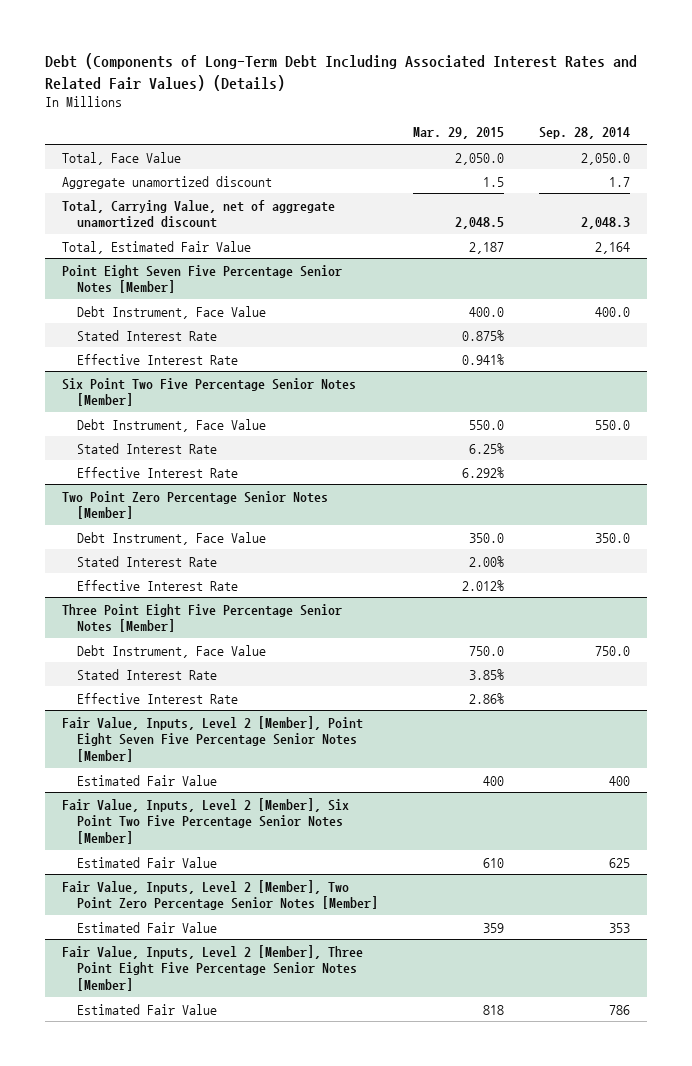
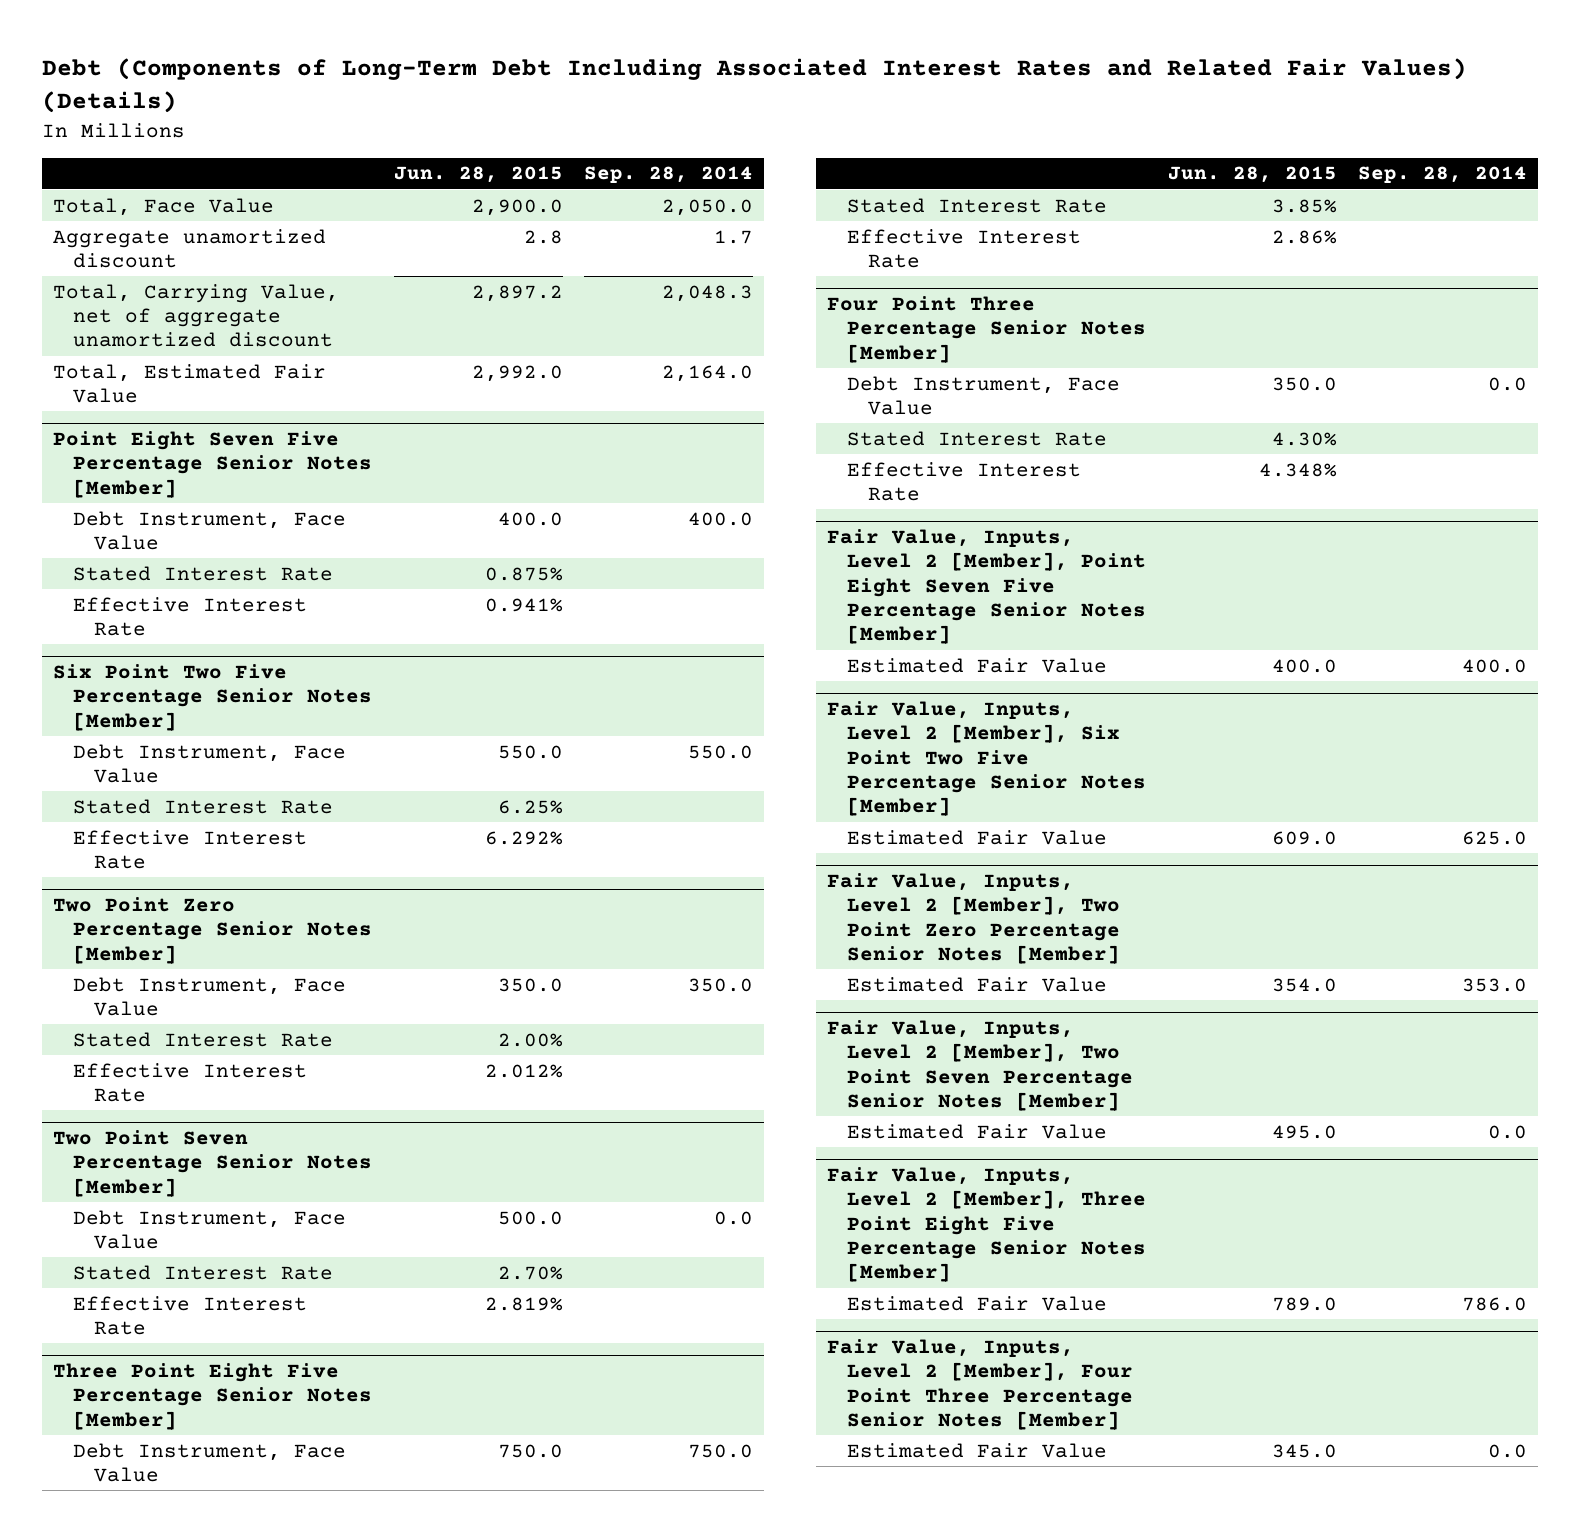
[412,127,504,140] Mar. 29, 2015 -> none
none -> [393,166,563,184] Jun. 28, 2015
[594,241,630,254] 2,164 -> [661,364,753,382] 2,164.0
none -> [52,1129,373,1197] Two Point Seven Percentage Senior Notes [Member]
none -> [73,1209,347,1249] Debt Instrument, Face Value
none -> [73,1264,334,1280] Stated Interest Rate
none -> [73,1295,308,1335] Effective Interest Rate
none -> [827,295,1147,363] Four Point Three Percentage Senior Notes [Member]
none -> [847,375,1121,415] Debt Instrument, Face Value
none -> [847,430,1108,446] Stated Interest Rate
none -> [847,461,1082,501] Effective Interest Rate
[608,775,630,786] 400 -> [1462,658,1528,673] 400.0
[608,857,630,868] 625 -> [1462,830,1528,845] 625.0
[608,922,630,933] 353 -> [1462,977,1528,992] 353.0
none -> [827,1019,1134,1111] Fair Value, Inputs, Level 2 [Member], Two Point Seven Percentage Senior Notes [Member]
none -> [847,1123,1108,1139] Estimated Fair Value
[608,1004,630,1015] 786 -> [1462,1296,1528,1311] 786.0
none -> [827,1338,1134,1430] Fair Value, Inputs, Level 2 [Member], Four Point Three Percentage Senior Notes [Member]
none -> [847,1442,1108,1458] Estimated Fair Value

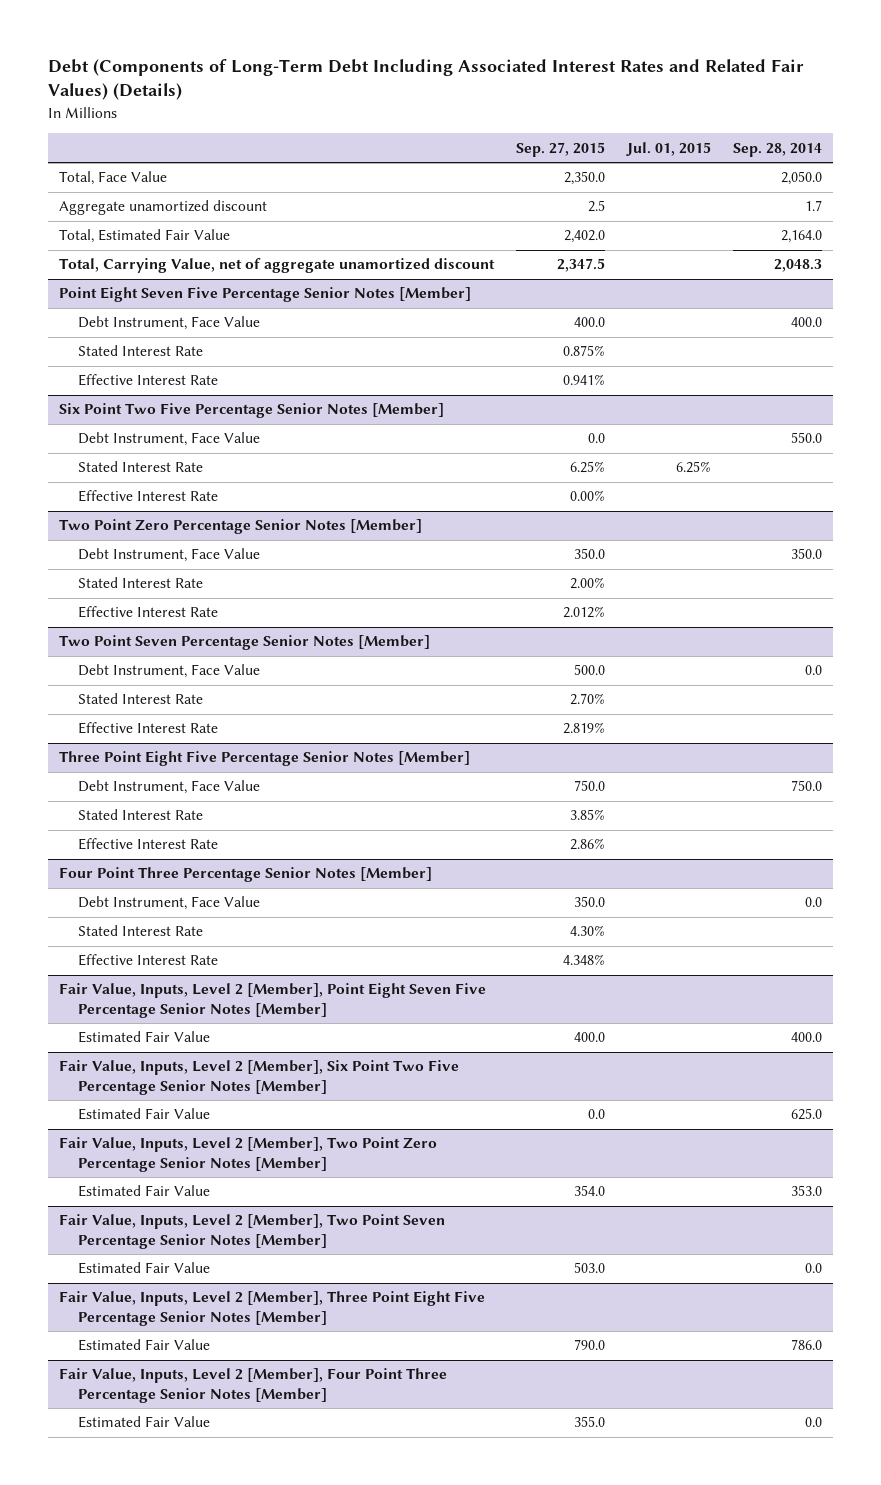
[393,166,563,184] Jun. 28, 2015 -> none
none -> [515,141,605,157] Sep. 27, 2015
none -> [625,141,711,156] Jul. 01, 2015
[52,283,339,348] Total, Carrying Value, net of aggregate unamortized discount -> [58,258,495,274] Total, Carrying Value, net of aggregate unamortized discount

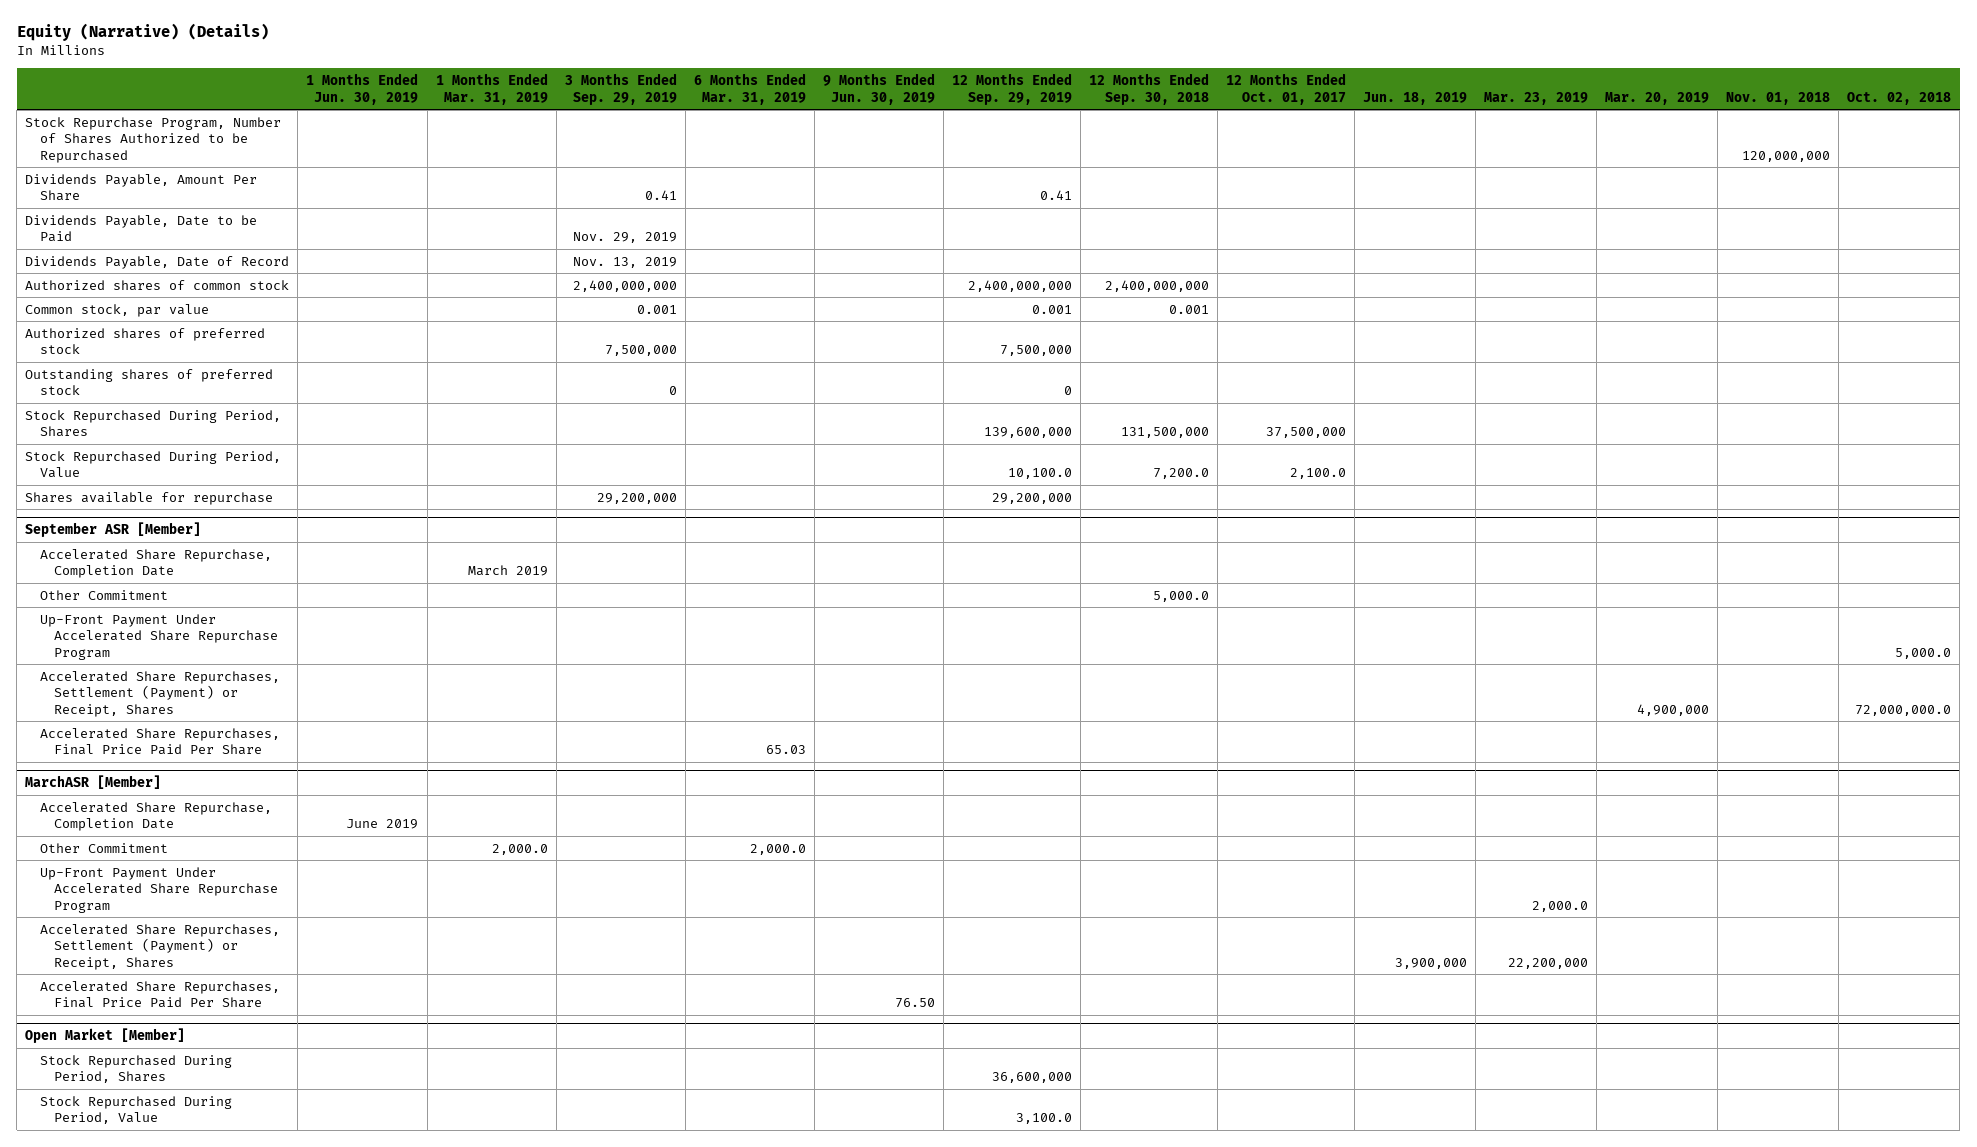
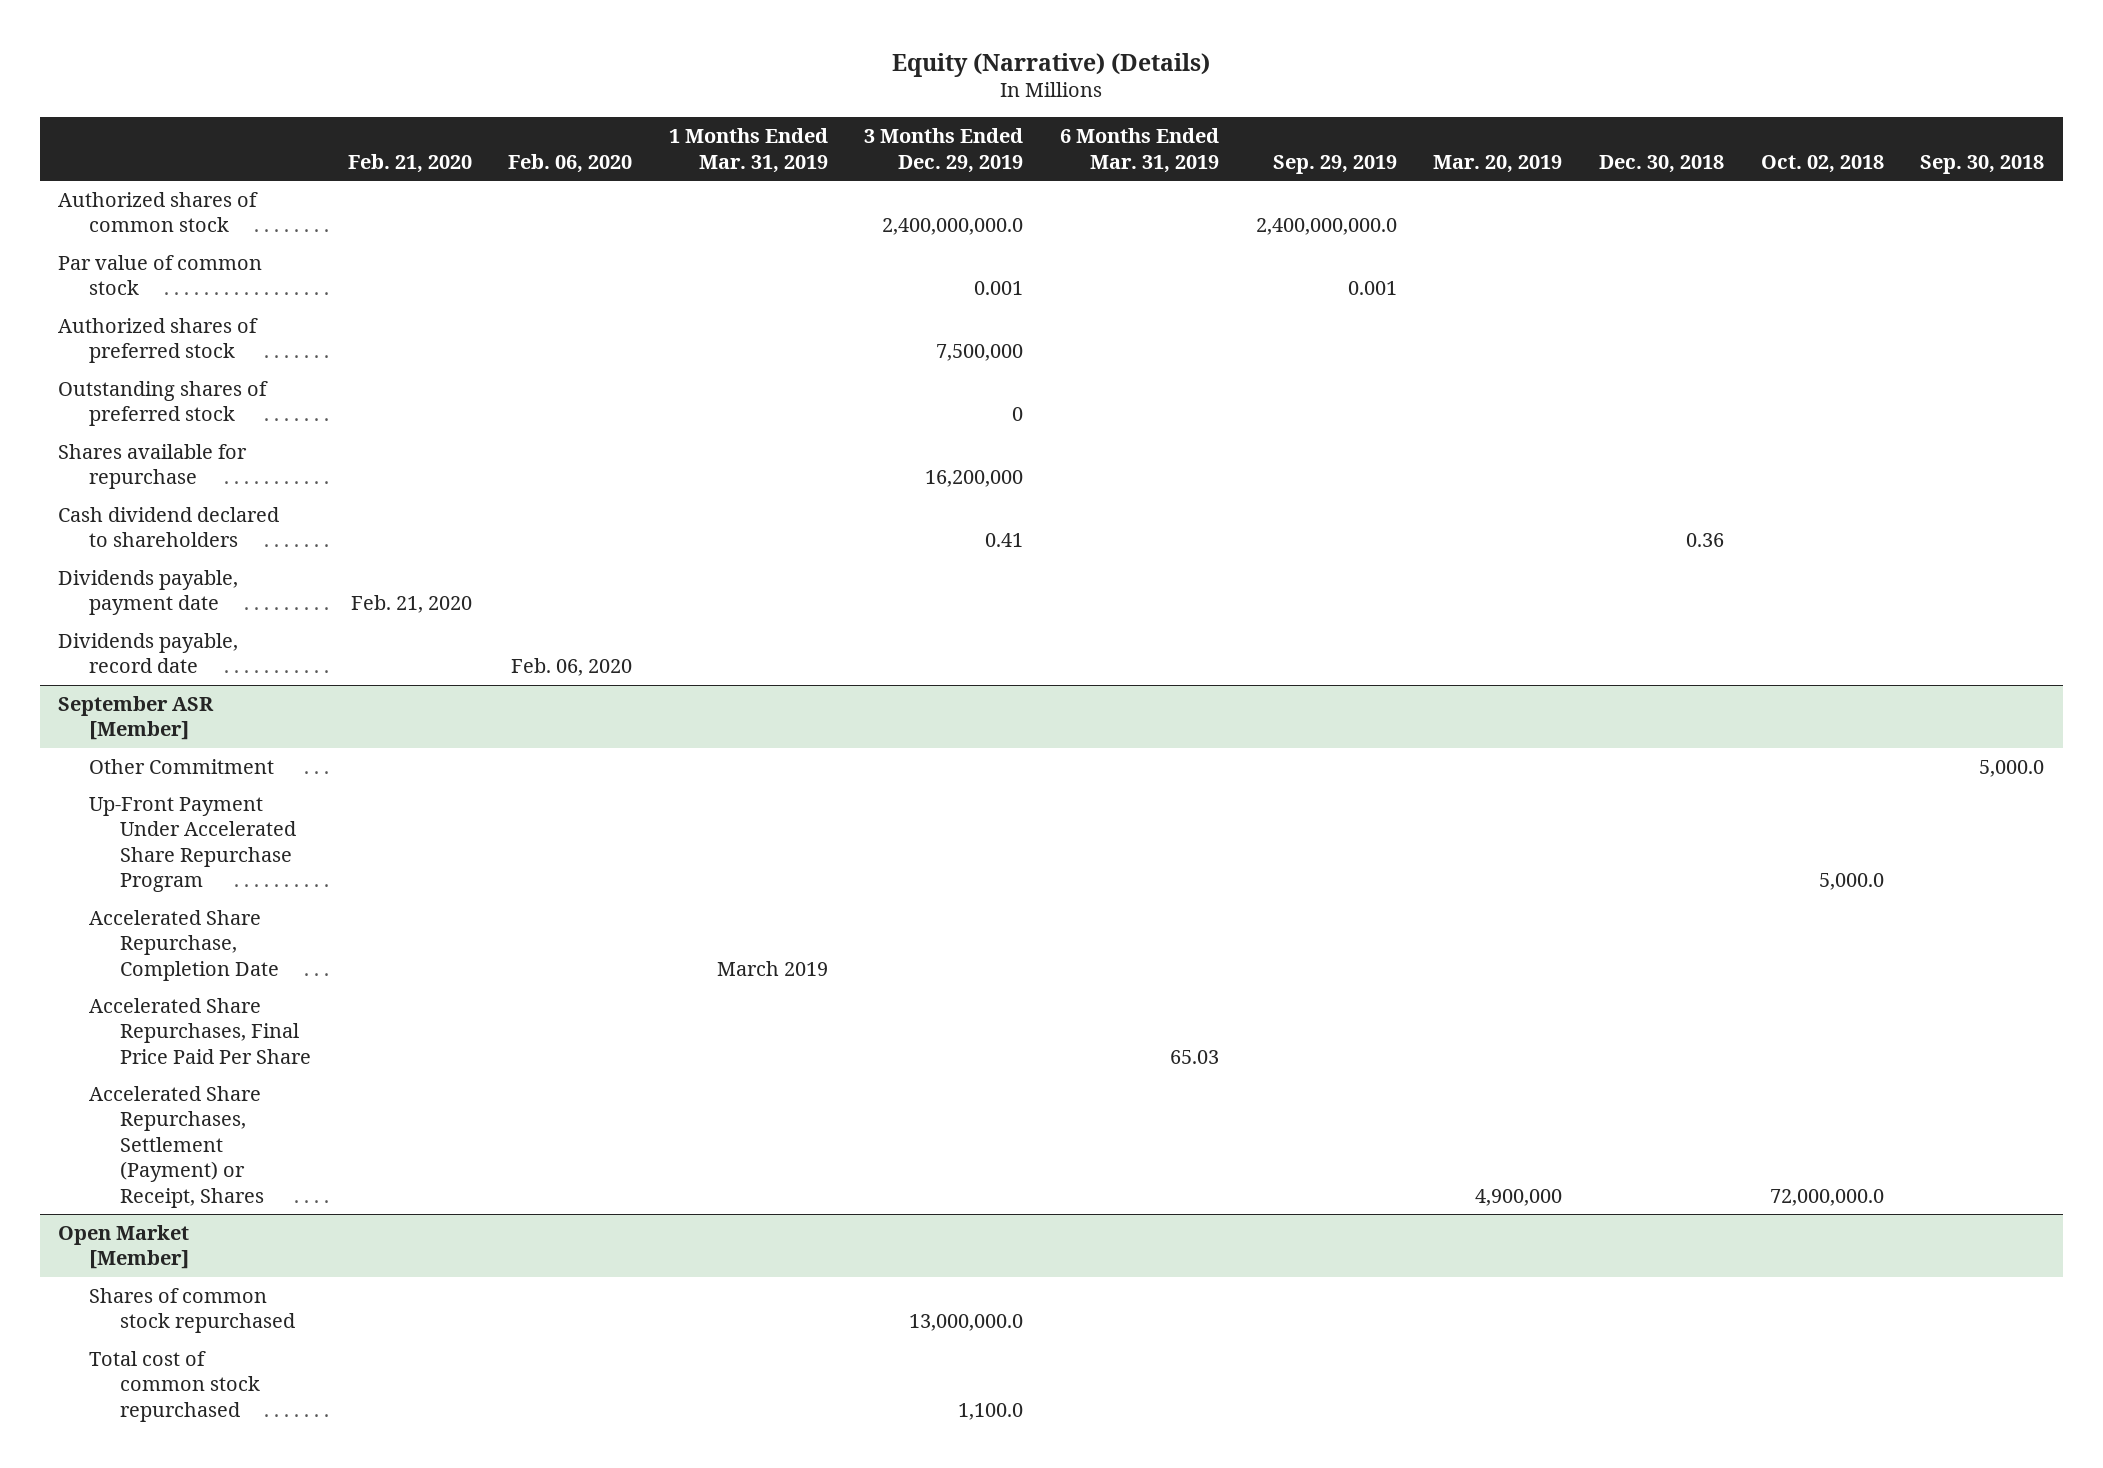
[306,73,419,105] 1 Months Ended Jun. 30, 2019 -> none
[564,73,677,105] 3 Months Ended Sep. 29, 2019 -> none
[822,73,935,105] 9 Months Ended Jun. 30, 2019 -> none
[951,73,1072,105] 12 Months Ended Sep. 29, 2019 -> none
[1088,73,1209,105] 12 Months Ended Sep. 30, 2018 -> none
[1225,73,1346,105] 12 Months Ended Oct. 01, 2017 -> none
[1363,91,1468,105] Jun. 18, 2019 -> none
[1484,91,1589,105] Mar. 23, 2019 -> none
[1726,91,1831,105] Nov. 01, 2018 -> none
none -> [347,153,472,173] Feb. 21, 2020
none -> [508,153,633,173] Feb. 06, 2020
none -> [864,128,1024,173] 3 Months Ended Dec. 29, 2019
none -> [1272,154,1397,174] Sep. 29, 2019
none -> [1598,154,1724,173] Dec. 30, 2018
none -> [1920,154,2045,174] Sep. 30, 2018
[25,116,282,163] Stock Repurchase Program, Number of Shares Authorized to be Repurchased -> none
[25,173,258,202] Dividends Payable, Amount Per Share -> none
[25,214,258,243] Dividends Payable, Date to be Paid -> none
[25,255,290,269] Dividends Payable, Date of Record -> none
[25,303,210,317] Common stock, par value -> [58,254,263,296] Par value of common stock
[25,409,282,438] Stock Repurchased During Period, Shares -> none
[25,450,282,479] Stock Repurchased During Period, Value -> none
none -> [58,506,280,548] Cash dividend declared to shareholders
none -> [58,569,239,616] Dividends payable, payment date
none -> [58,632,239,674] Dividends payable, record date
[39,548,272,579] Accelerated Share Repurchase, Completion Date -> [89,909,279,981] Accelerated Share Repurchase, Completion Date
[25,775,162,790] MarchASR [Member] -> none
[39,801,272,832] Accelerated Share Repurchase, Completion Date -> none
[39,842,168,853] Other Commitment -> none
[39,866,278,913] Up-Front Payment Under Accelerated Share Repurchase Program -> none
[39,923,280,970] Accelerated Share Repurchases, Settlement (Payment) or Receipt, Shares -> none
[39,980,280,1009] Accelerated Share Repurchases, Final Price Paid Per Share -> none
[39,670,280,717] Accelerated Share Repurchases, Settlement (Payment) or Receipt, Shares -> [89,1085,264,1208] Accelerated Share Repurchases, Settlement (Payment) or Receipt, Shares
[39,1054,232,1084] Stock Repurchased During Period, Shares -> [89,1287,295,1334] Shares of common stock repurchased
[39,1095,232,1125] Stock Repurchased During Period, Value -> [89,1350,260,1422] Total cost of common stock repurchased

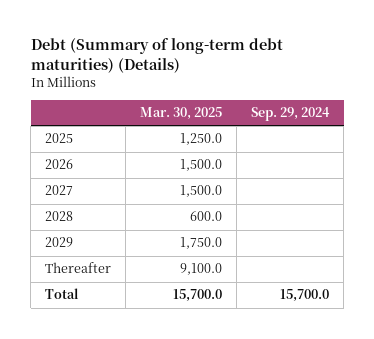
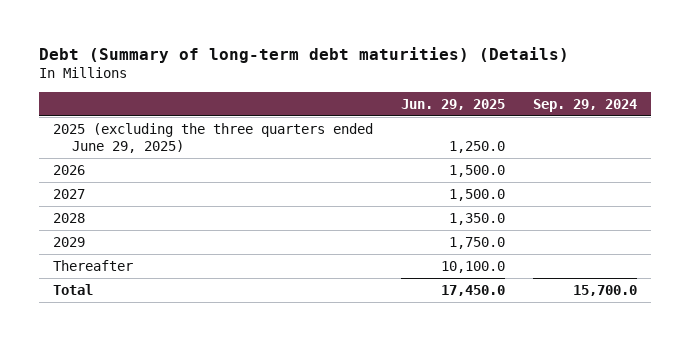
[140,107,223,121] Mar. 30, 2025 -> none
none -> [400,98,505,110] Jun. 29, 2025
[45,133,74,144] 2025 -> [52,122,373,153] 2025 (excluding the three quarters ended June 29, 2025)

